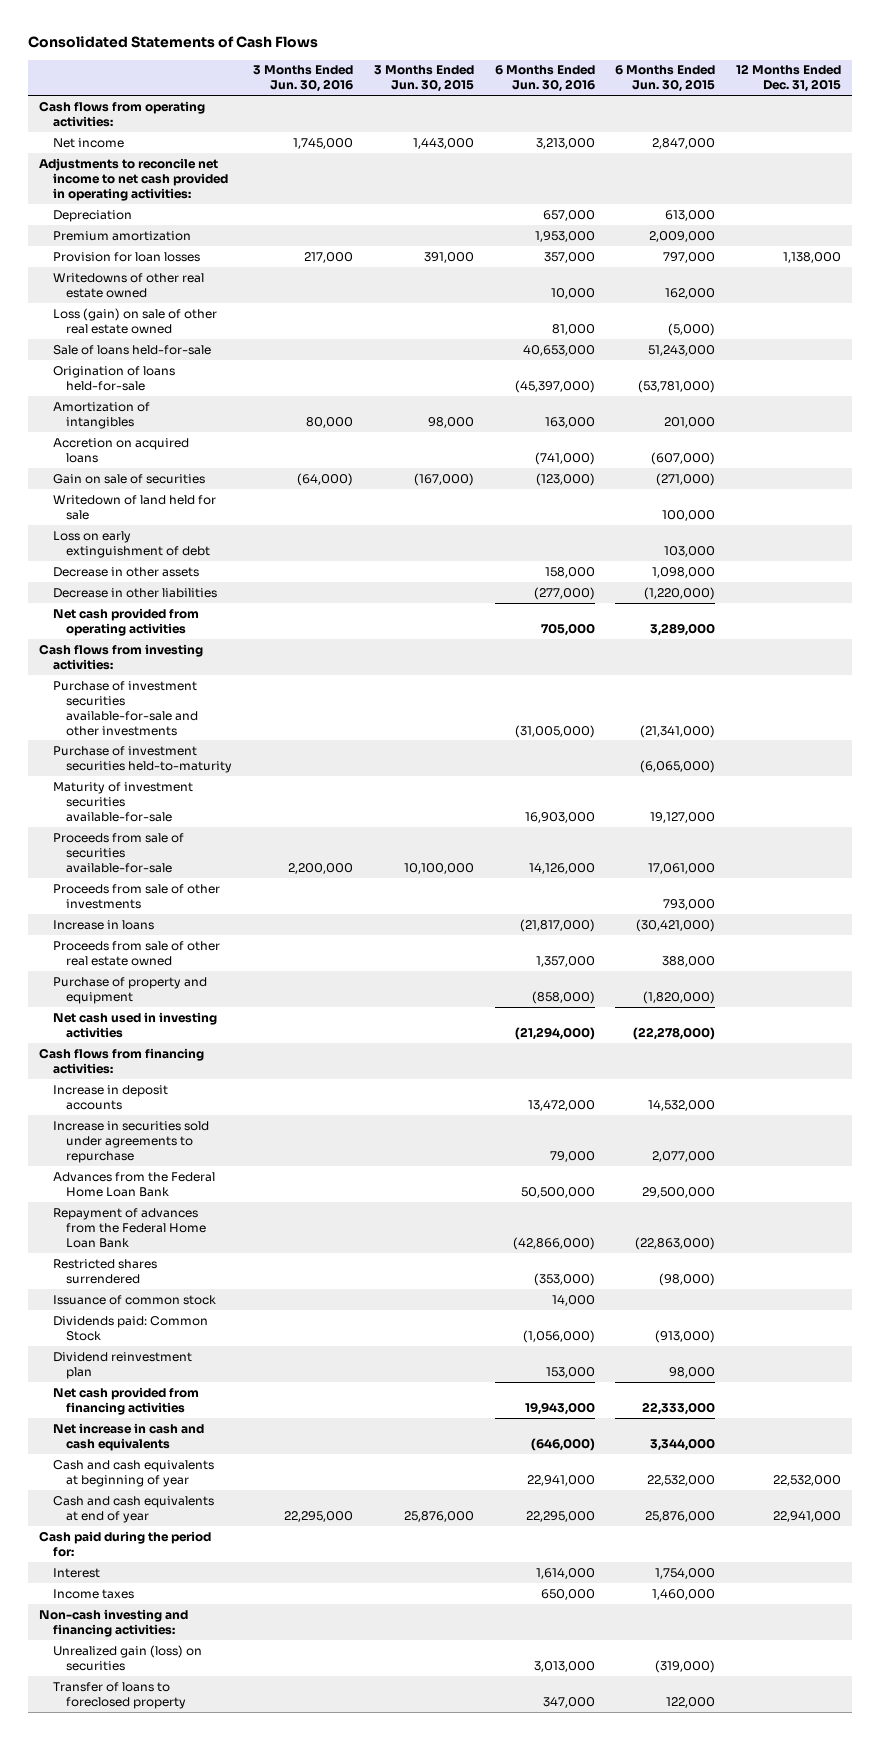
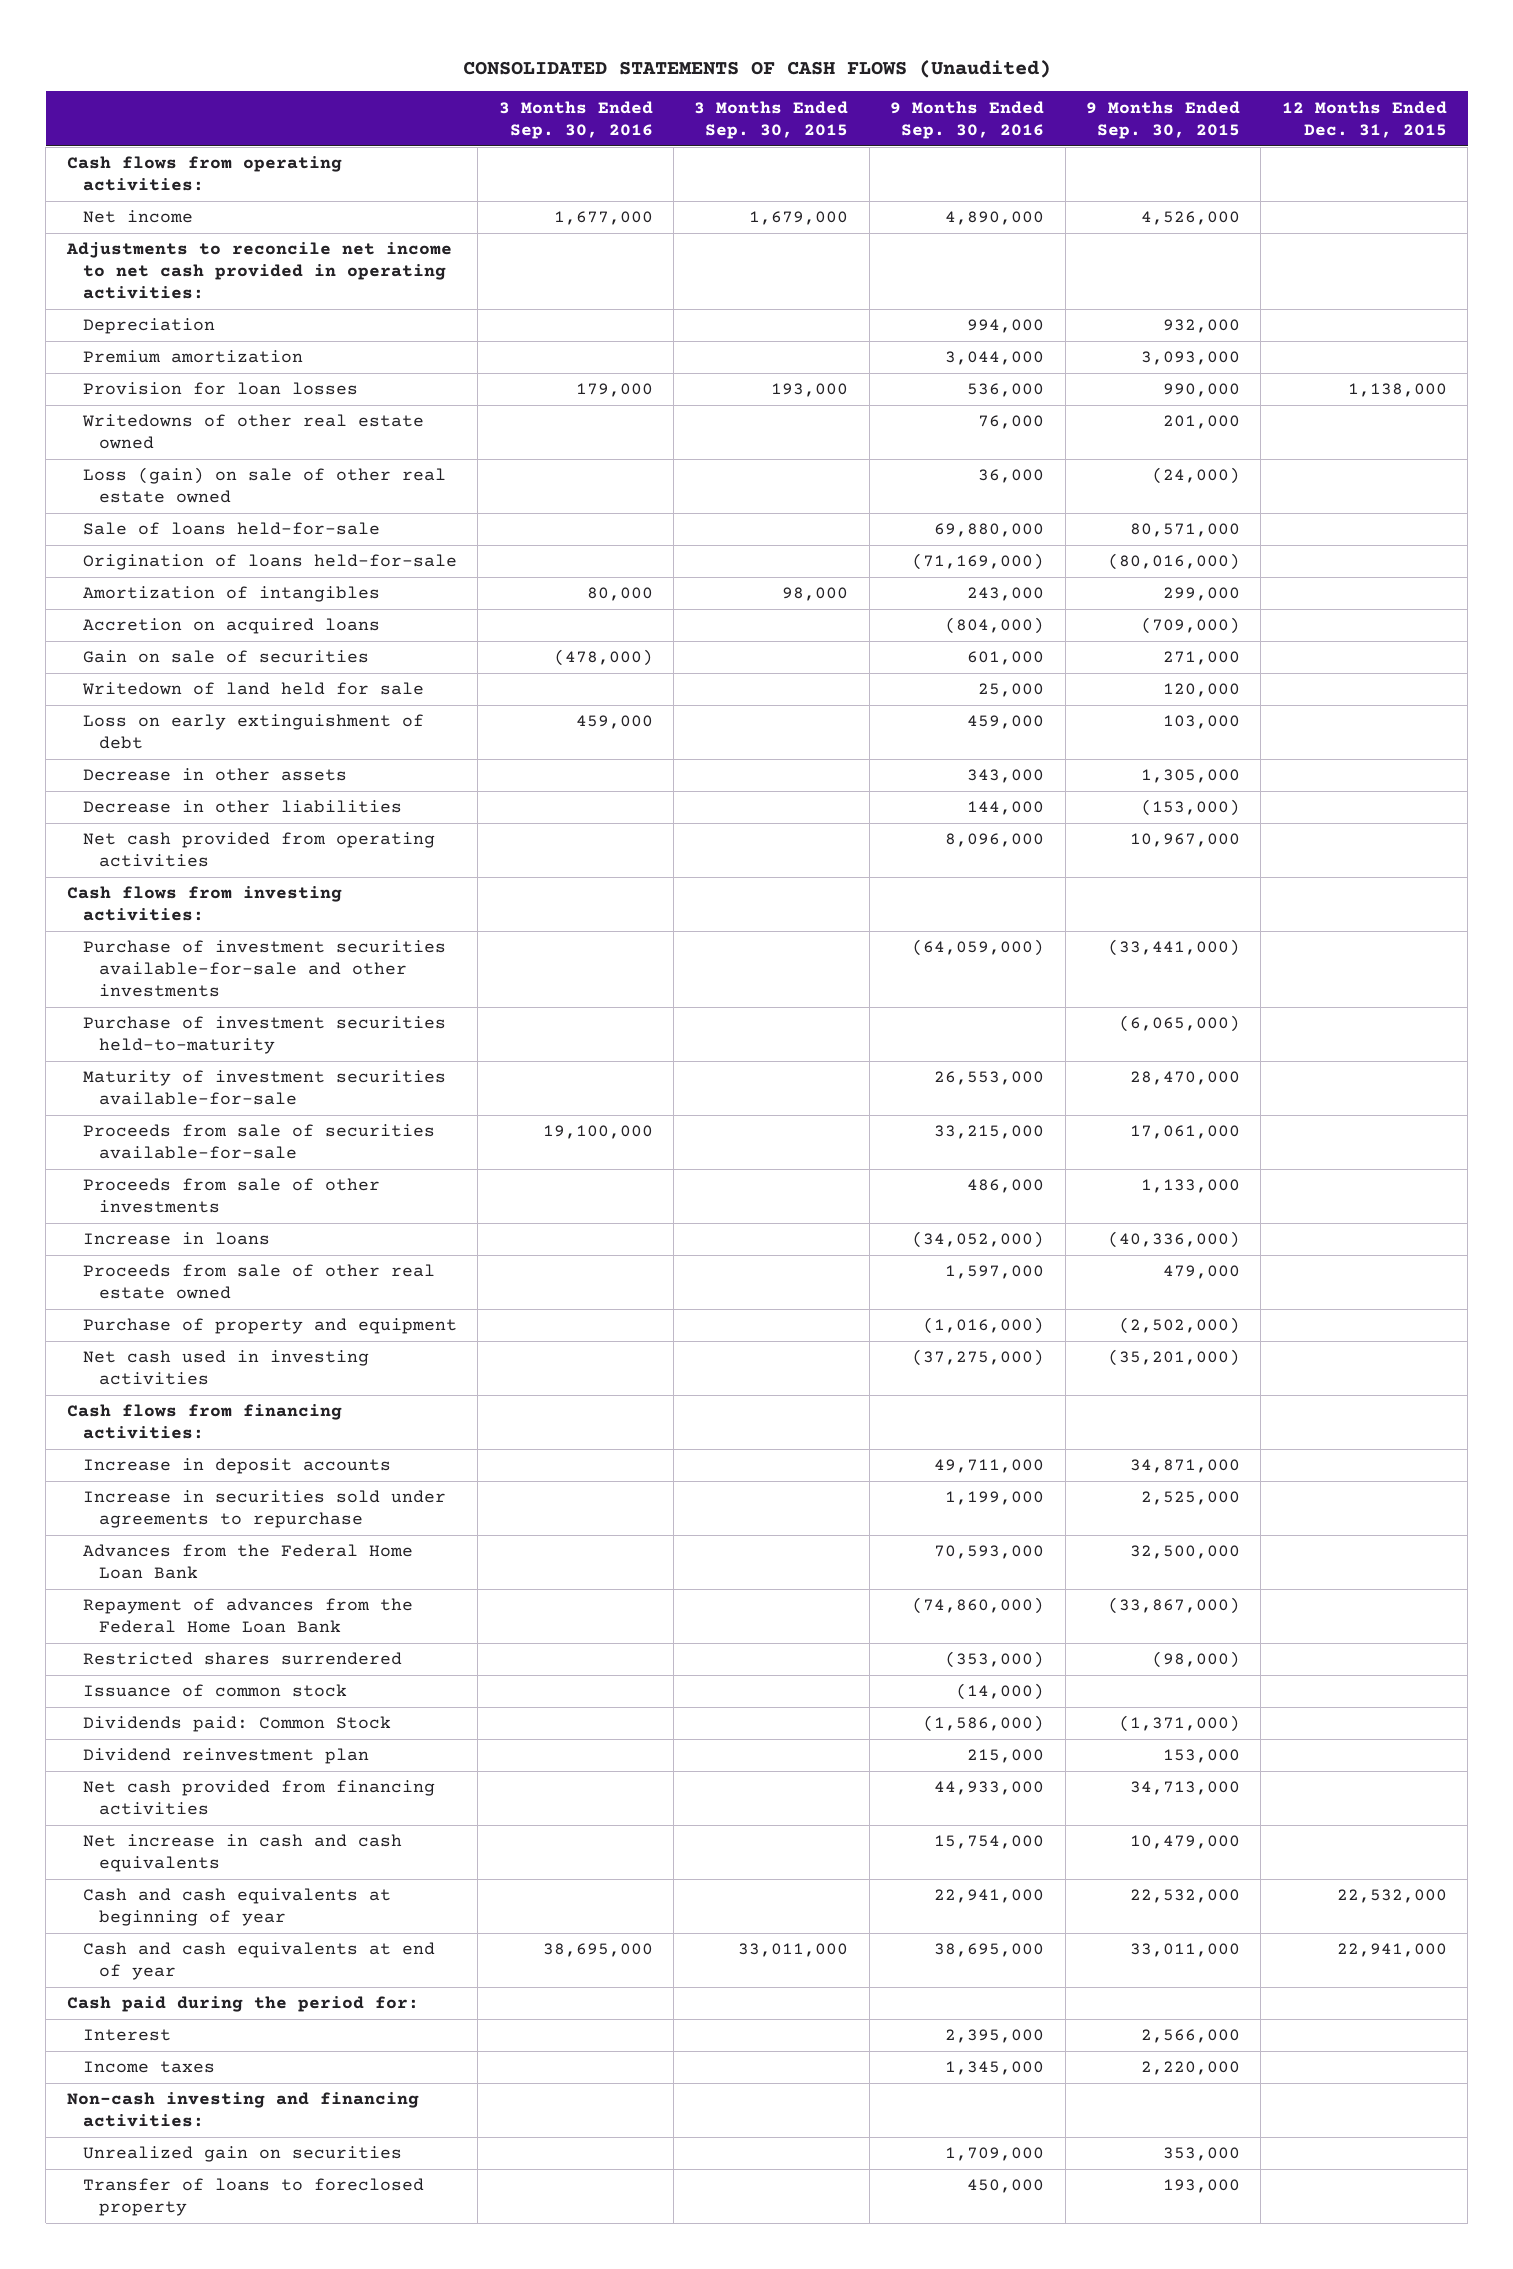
[28,36,319,49] Consolidated Statements of Cash Flows -> [462,59,1051,78] CONSOLIDATED STATEMENTS OF CASH FLOWS (Unaudited)
[253,65,354,93] 3 Months Ended Jun. 30, 2016 -> none
[373,65,474,93] 3 Months Ended Jun. 30, 2015 -> none
[494,65,595,93] 6 Months Ended Jun. 30, 2016 -> none
[615,65,716,93] 6 Months Ended Jun. 30, 2015 -> none
none -> [498,100,653,139] 3 Months Ended Sep. 30, 2016
none -> [694,100,849,139] 3 Months Ended Sep. 30, 2015
none -> [890,100,1045,139] 9 Months Ended Sep. 30, 2016
none -> [1085,100,1240,139] 9 Months Ended Sep. 30, 2015
[52,1644,202,1671] Unrealized gain (loss) on securities -> [82,2146,402,2163] Unrealized gain on securities

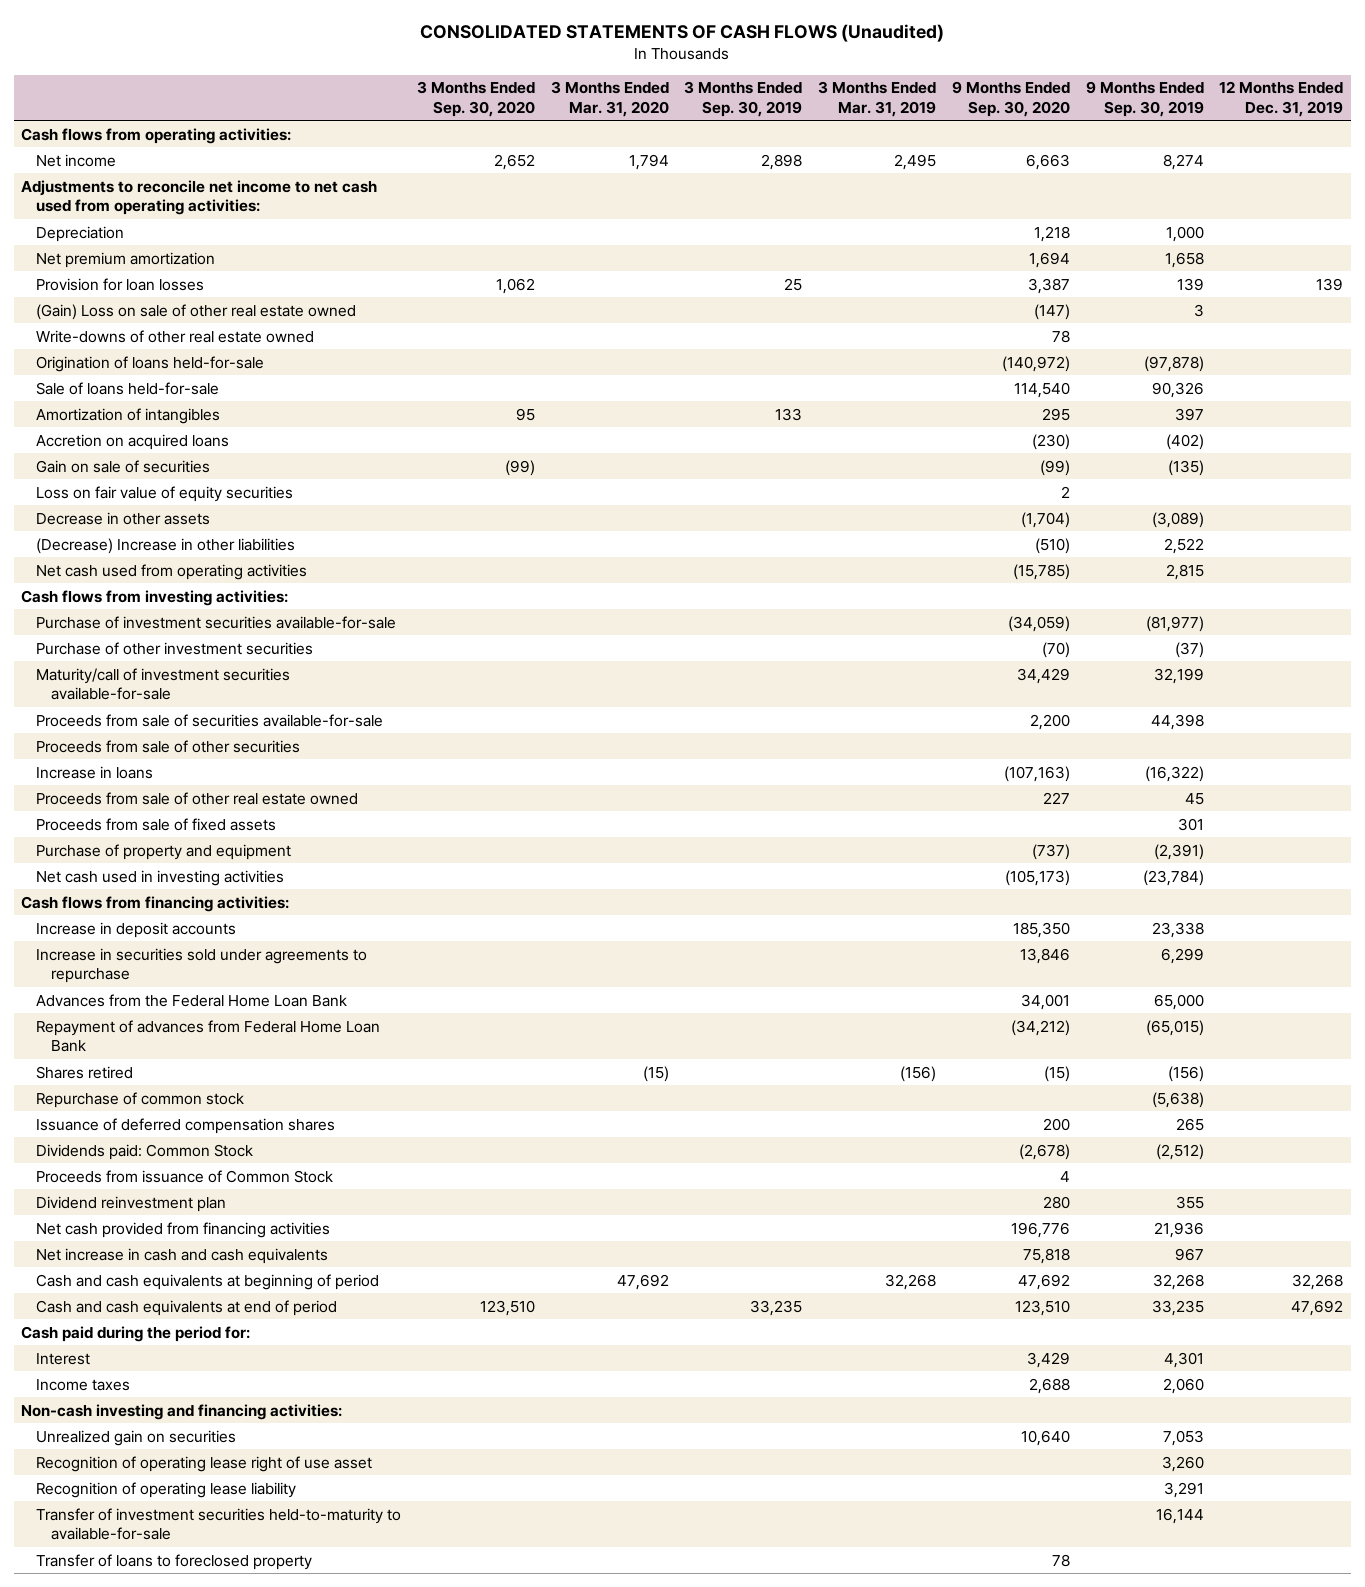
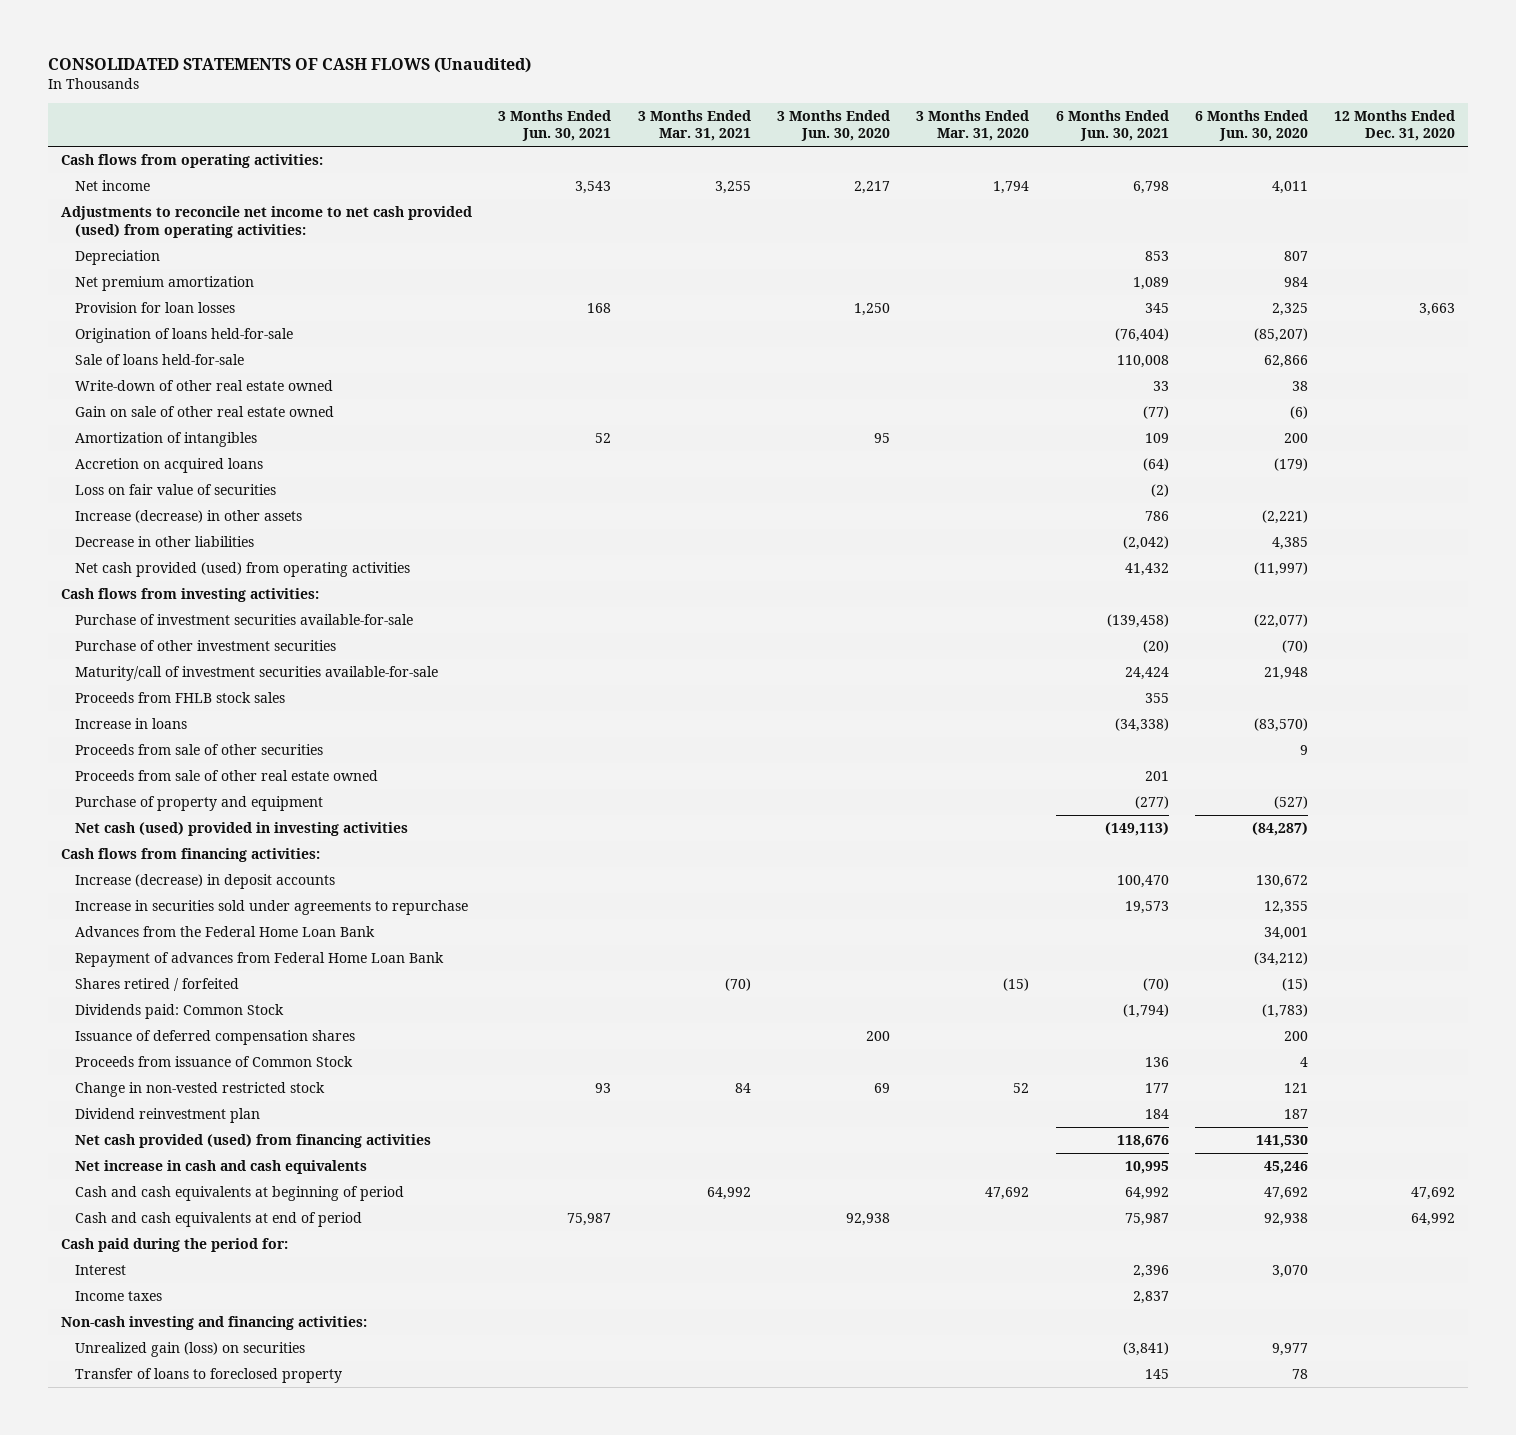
[417,81,536,117] 3 Months Ended Sep. 30, 2020 -> none
[684,81,803,117] 3 Months Ended Sep. 30, 2019 -> none
[818,81,937,117] 3 Months Ended Mar. 31, 2019 -> none
[951,81,1070,117] 9 Months Ended Sep. 30, 2020 -> none
[1085,81,1204,117] 9 Months Ended Sep. 30, 2019 -> none
[1219,81,1344,117] 12 Months Ended Dec. 31, 2019 -> none
none -> [498,109,612,142] 3 Months Ended Jun. 30, 2021
none -> [637,109,751,142] 3 Months Ended Mar. 31, 2021
none -> [777,109,891,142] 3 Months Ended Jun. 30, 2020
none -> [1055,109,1169,142] 6 Months Ended Jun. 30, 2021
none -> [1194,109,1308,142] 6 Months Ended Jun. 30, 2020
none -> [1334,109,1456,142] 12 Months Ended Dec. 31, 2020
[21,179,378,216] Adjustments to reconcile net income to net cash used from operating activities: -> [61,206,473,238] Adjustments to reconcile net income to net cash provided (used) from operating activities:
[36,303,357,320] (Gain) Loss on sale of other real estate owned -> none
[36,329,315,343] Write-downs of other real estate owned -> none
none -> [75,380,334,392] Write-down of other real estate owned
none -> [75,406,335,418] Gain on sale of other real estate owned
[36,485,294,502] Loss on fair value of equity securities -> none
[36,459,211,473] Gain on sale of securities -> [75,484,277,496] Loss on fair value of securities
[36,511,211,525] Decrease in other assets -> [75,510,303,524] Increase (decrease) in other assets
[36,537,296,554] (Decrease) Increase in other liabilities -> [75,536,255,548] Decrease in other liabilities
[36,563,308,580] Net cash used from operating activities -> [75,562,411,578] Net cash provided (used) from operating activities
[36,713,384,727] Proceeds from sale of securities available-for-sale -> none
none -> [75,692,286,704] Proceeds from FHLB stock sales
[36,739,301,753] Proceeds from sale of other securities -> [75,744,324,756] Proceeds from sale of other securities
[36,817,277,831] Proceeds from sale of fixed assets -> none
[36,869,285,886] Net cash used in investing activities -> [75,822,409,837] Net cash (used) provided in investing activities
[36,921,237,938] Increase in deposit accounts -> [75,874,336,890] Increase (decrease) in deposit accounts
[36,1091,245,1108] Repurchase of common stock -> none
[36,1065,134,1079] Shares retired -> [75,978,240,992] Shares retired / forfeited
[36,1117,336,1134] Issuance of deferred compensation shares -> [75,1030,356,1046] Issuance of deferred compensation shares
none -> [75,1082,326,1098] Change in non-vested restricted stock
[36,1221,331,1238] Net cash provided from financing activities -> [75,1134,432,1149] Net cash provided (used) from financing activities
[36,1455,373,1472] Recognition of operating lease right of use asset -> none
[36,1481,297,1498] Recognition of operating lease liability -> none
[36,1507,402,1541] Transfer of investment securities held-to-maturity to available-for-sale -> none
[36,1429,237,1446] Unrealized gain on securities -> [75,1342,306,1358] Unrealized gain (loss) on securities

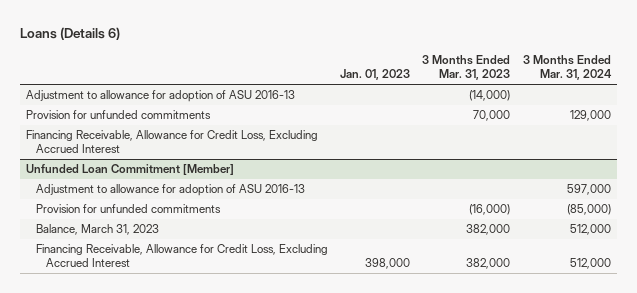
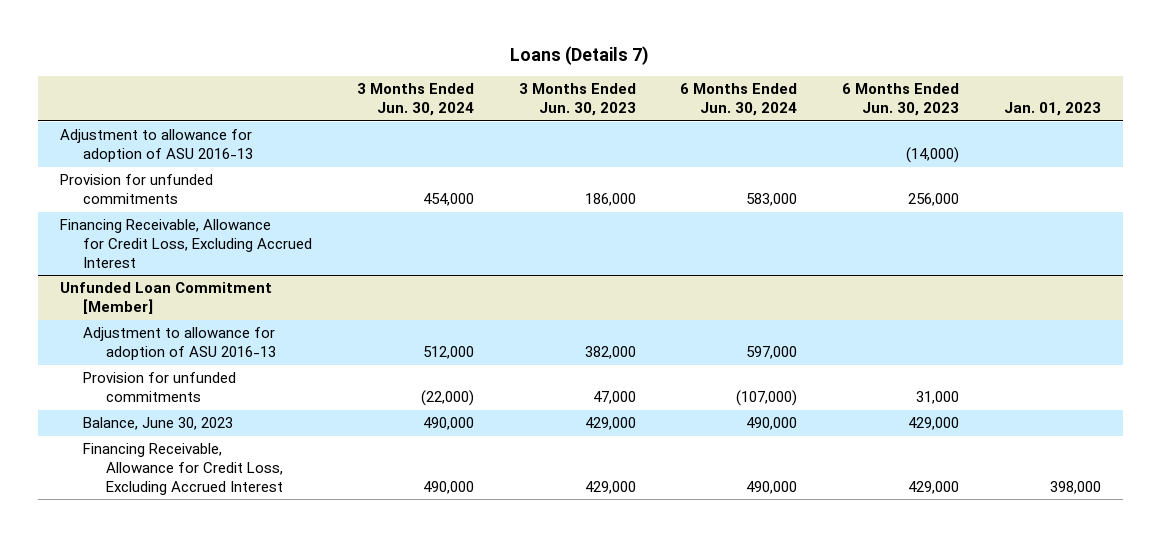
[20,27,121,41] Loans (Details 6) -> [510,45,650,65] Loans (Details 7)
[422,55,511,81] 3 Months Ended Mar. 31, 2023 -> none
[522,55,612,81] 3 Months Ended Mar. 31, 2024 -> none
none -> [356,83,474,116] 3 Months Ended Jun. 30, 2024
none -> [518,83,636,116] 3 Months Ended Jun. 30, 2023
none -> [680,83,798,116] 6 Months Ended Jun. 30, 2024
none -> [842,83,960,116] 6 Months Ended Jun. 30, 2023
[36,224,160,236] Balance, March 31, 2023 -> [83,417,234,431] Balance, June 30, 2023

